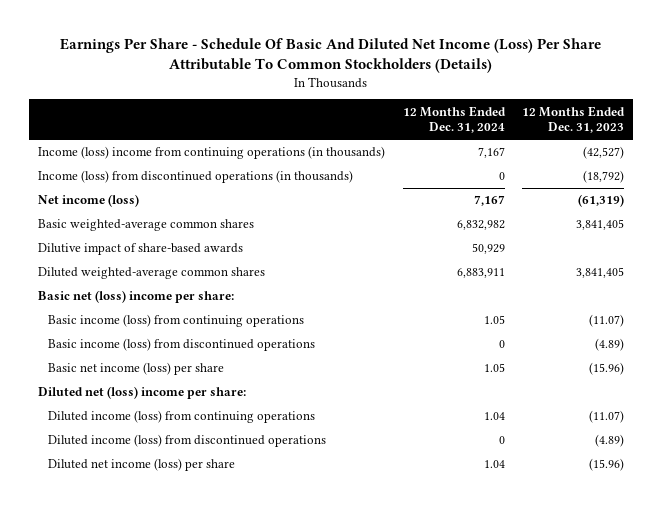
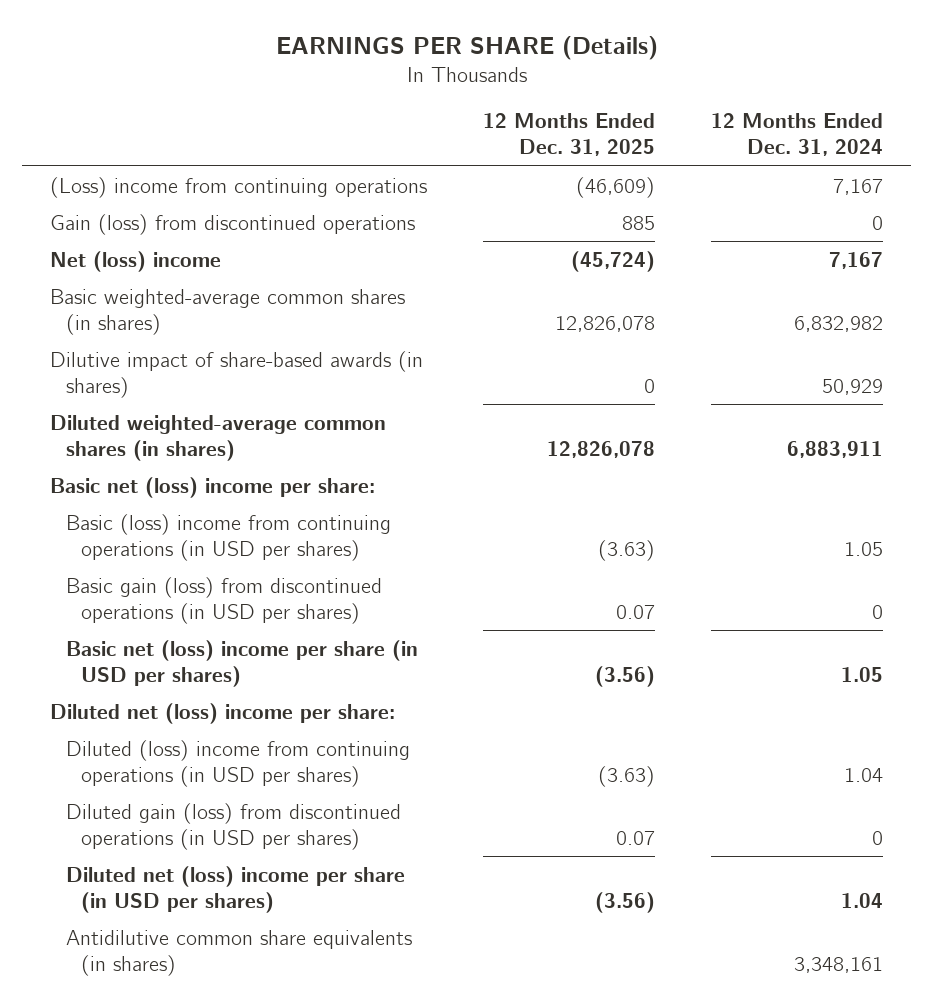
[60,38,602,74] Earnings Per Share - Schedule Of Basic And Diluted Net Income (Loss) Per Share Attributable To Common Stockholders (Details) -> [275,36,658,61] EARNINGS PER SHARE (Details)
[522,105,626,134] 12 Months Ended Dec. 31, 2023 -> none
none -> [483,112,656,157] 12 Months Ended Dec. 31, 2025
[38,146,386,160] Income (loss) income from continuing operations (in thousands) -> [50,176,428,198] (Loss) income from continuing operations
[38,170,354,184] Income (loss) from discontinued operations (in thousands) -> [50,213,416,235] Gain (loss) from discontinued operations
[38,194,140,208] Net income (loss) -> [50,250,222,272] Net (loss) income
[38,219,255,232] Basic weighted-average common shares -> [50,288,406,335] Basic weighted-average common shares (in shares)
[38,243,244,256] Dilutive impact of share-based awards -> [50,350,424,398] Dilutive impact of share-based awards (in shares)
[38,267,266,280] Diluted weighted-average common shares -> [50,414,387,461] Diluted weighted-average common shares (in shares)
[48,314,305,328] Basic income (loss) from continuing operations -> [65,513,391,561] Basic (loss) income from continuing operations (in USD per shares)
[48,338,316,352] Basic income (loss) from discontinued operations -> [65,576,382,624] Basic gain (loss) from discontinued operations (in USD per shares)
[48,362,225,376] Basic net income (loss) per share -> [65,639,418,687] Basic net (loss) income per share (in USD per shares)
[48,410,316,424] Diluted income (loss) from continuing operations -> [65,739,410,787] Diluted (loss) income from continuing operations (in USD per shares)
[48,434,327,448] Diluted income (loss) from discontinued operations -> [65,802,401,850] Diluted gain (loss) from discontinued operations (in USD per shares)
[48,458,236,472] Diluted net income (loss) per share -> [65,865,405,913] Diluted net (loss) income per share (in USD per shares)
none -> [65,929,412,976] Antidilutive common share equivalents (in shares)

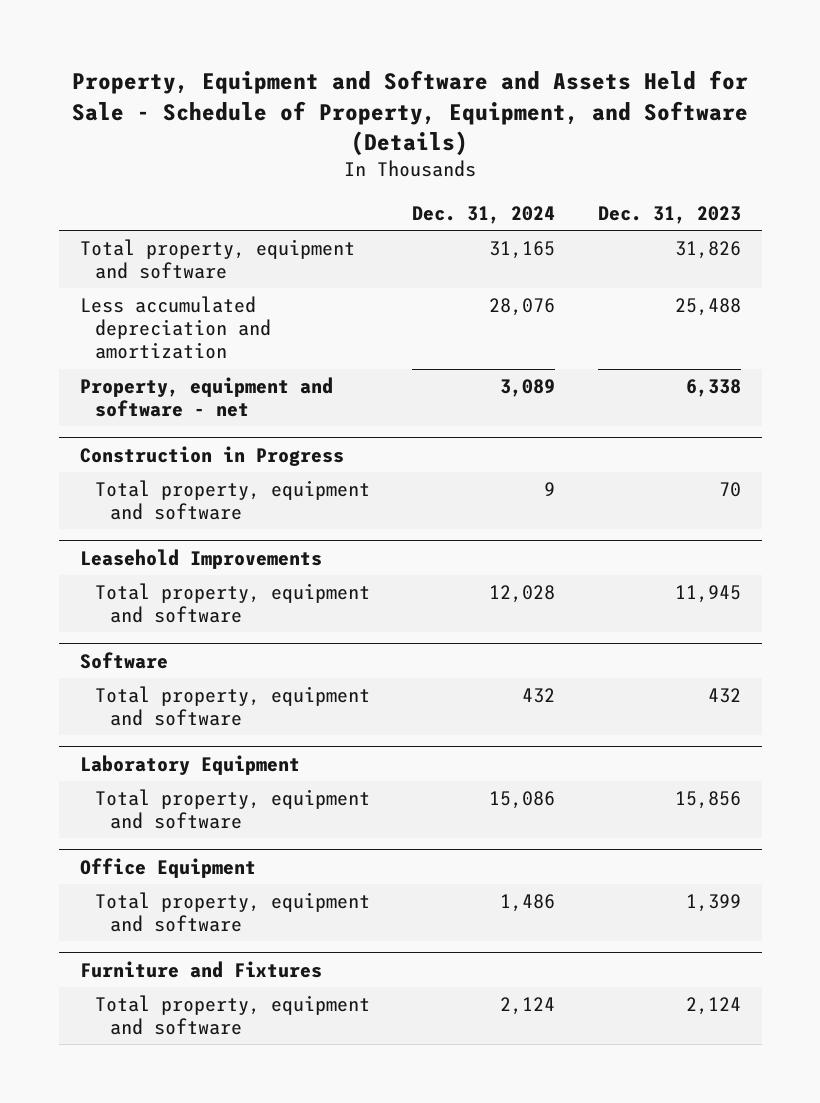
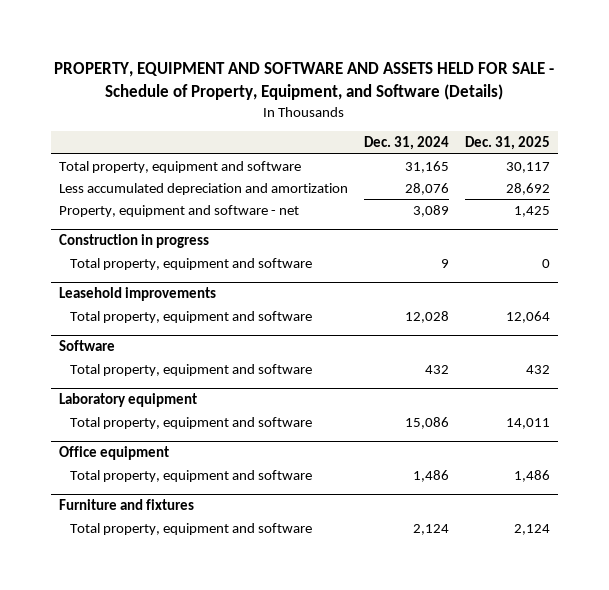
[72,70,749,156] Property, Equipment and Software and Assets Held for Sale - Schedule of Property, Equipment, and Software (Details) -> [54,61,555,100] PROPERTY, EQUIPMENT AND SOFTWARE AND ASSETS HELD FOR SALE - Schedule of Property, Equipment, and Software (Details)
[597,205,741,224] Dec. 31, 2023 -> none
none -> [465,136,551,151] Dec. 31, 2025
[79,445,344,466] Construction in Progress -> [58,234,209,249] Construction in progress
[79,548,322,569] Leasehold Improvements -> [58,287,216,302] Leasehold improvements
[79,754,300,775] Laboratory Equipment -> [58,393,197,408] Laboratory equipment
[79,857,256,878] Office Equipment -> [58,446,169,461] Office equipment
[79,960,322,978] Furniture and Fixtures -> [58,499,194,511] Furniture and fixtures

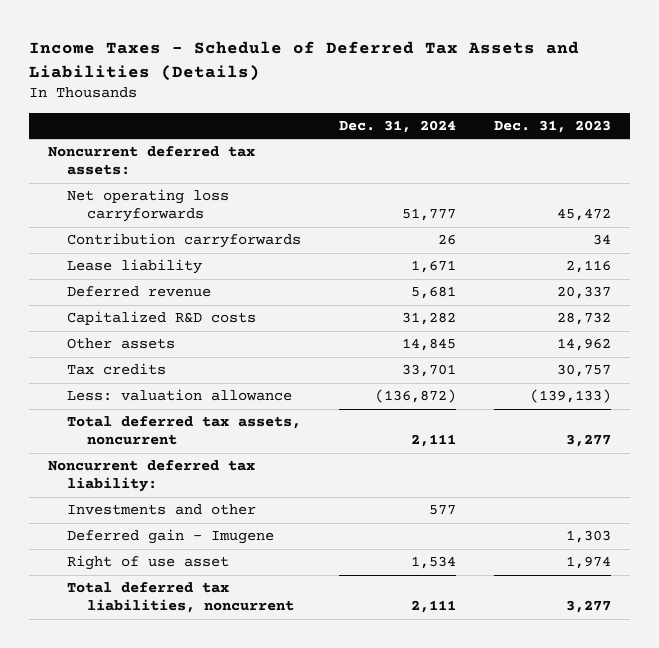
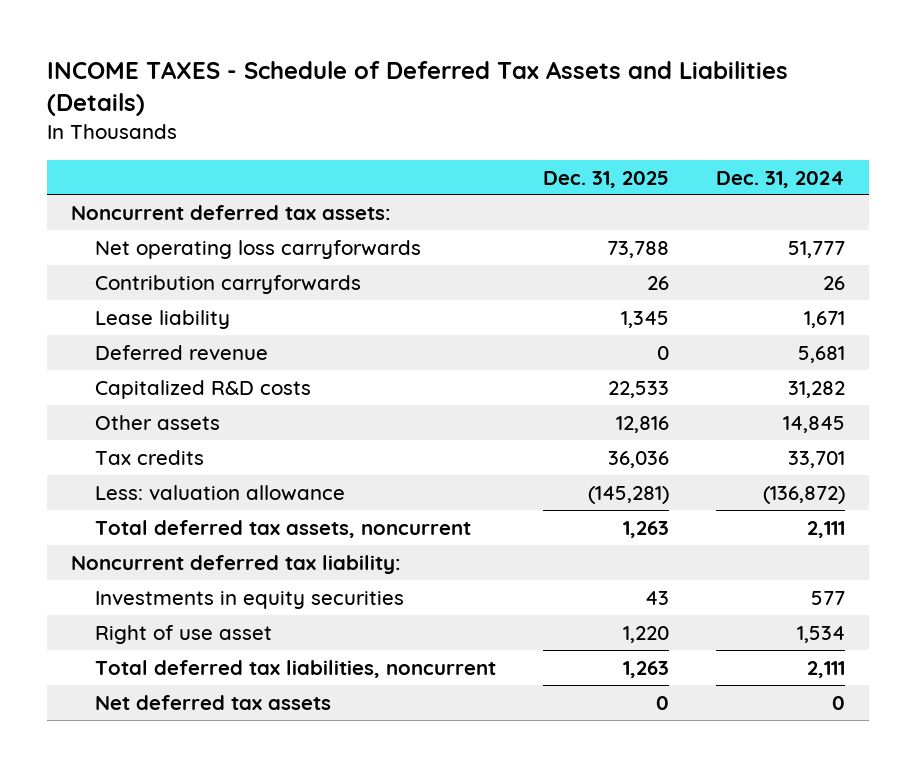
[28,40,579,81] Income Taxes - Schedule of Deferred Tax Assets and Liabilities (Details) -> [47,61,789,117] INCOME TAXES - Schedule of Deferred Tax Assets and Liabilities (Details)
[493,119,611,133] Dec. 31, 2023 -> none
none -> [543,170,670,188] Dec. 31, 2025
[67,529,275,545] Deferred gain - Imugene -> none
[67,504,257,516] Investments and other -> [95,590,405,609] Investments in equity securities
none -> [95,694,332,710] Net deferred tax assets

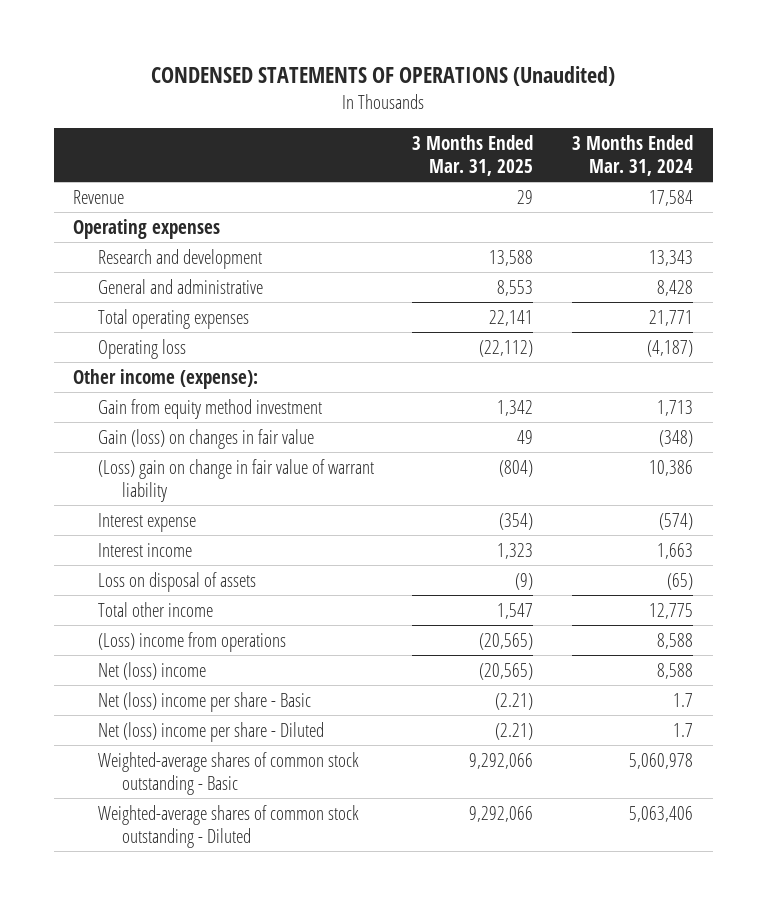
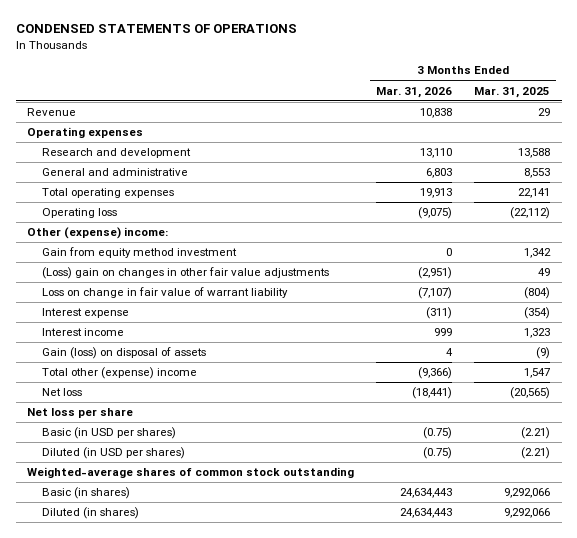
[151,66,616,87] CONDENSED STATEMENTS OF OPERATIONS (Unaudited) -> [15,24,297,34] CONDENSED STATEMENTS OF OPERATIONS
[572,134,694,176] 3 Months Ended Mar. 31, 2024 -> none
none -> [376,86,453,98] Mar. 31, 2026
[72,368,258,389] Other income (expense): -> [26,227,168,240] Other (expense) income:
[97,428,314,449] Gain (loss) on changes in fair value -> [41,267,329,280] (Loss) gain on changes in other fair value adjustments
[97,458,374,502] (Loss) gain on change in fair value of warrant liability -> [41,287,288,299] Loss on change in fair value of warrant liability
[97,631,286,652] (Loss) income from operations -> none
[97,571,256,592] Loss on disposal of assets -> [41,347,206,360] Gain (loss) on disposal of assets
[97,601,213,617] Total other income -> [41,367,197,380] Total other (expense) income
[97,661,206,680] Net (loss) income -> [41,388,82,397] Net loss
none -> [26,408,133,419] Net loss per share
[97,691,311,712] Net (loss) income per share - Basic -> [41,427,176,440] Basic (in USD per shares)
[97,721,324,742] Net (loss) income per share - Diluted -> [41,447,185,460] Diluted (in USD per shares)
none -> [26,467,354,479] Weighted-average shares of common stock outstanding
[97,751,359,795] Weighted-average shares of common stock outstanding - Basic -> [41,487,130,500] Basic (in shares)
[97,804,359,848] Weighted-average shares of common stock outstanding - Diluted -> [41,507,139,520] Diluted (in shares)

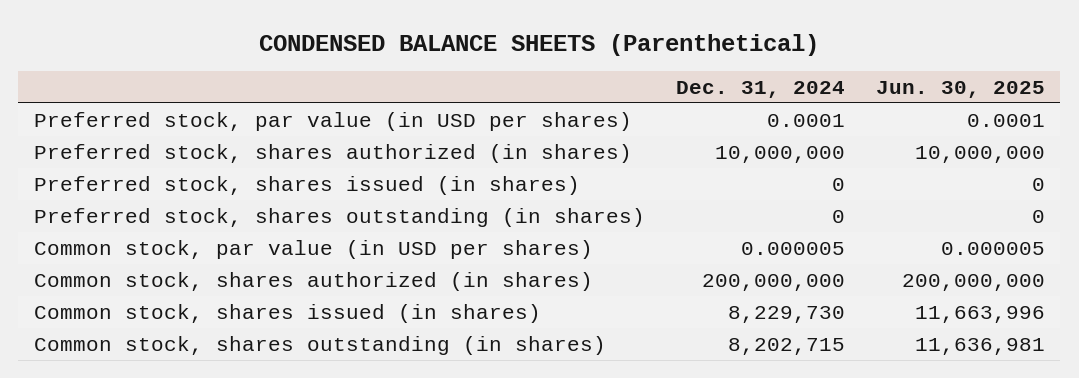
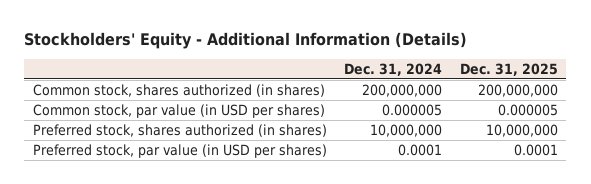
[259,33,820,56] CONDENSED BALANCE SHEETS (Parenthetical) -> [24,32,468,50] Stockholders' Equity - Additional Information (Details)
[875,81,1045,99] Jun. 30, 2025 -> none
none -> [459,62,558,76] Dec. 31, 2025
[33,175,580,195] Preferred stock, shares issued (in shares) -> none
[33,207,645,227] Preferred stock, shares outstanding (in shares) -> none
[33,303,541,323] Common stock, shares issued (in shares) -> none
[33,335,606,355] Common stock, shares outstanding (in shares) -> none
[33,239,593,259] Common stock, par value (in USD per shares) -> [33,103,326,118] Common stock, par value (in USD per shares)
[33,143,632,163] Preferred stock, shares authorized (in shares) -> [33,123,328,137] Preferred stock, shares authorized (in shares)
[33,111,632,131] Preferred stock, par value (in USD per shares) -> [33,143,328,158] Preferred stock, par value (in USD per shares)

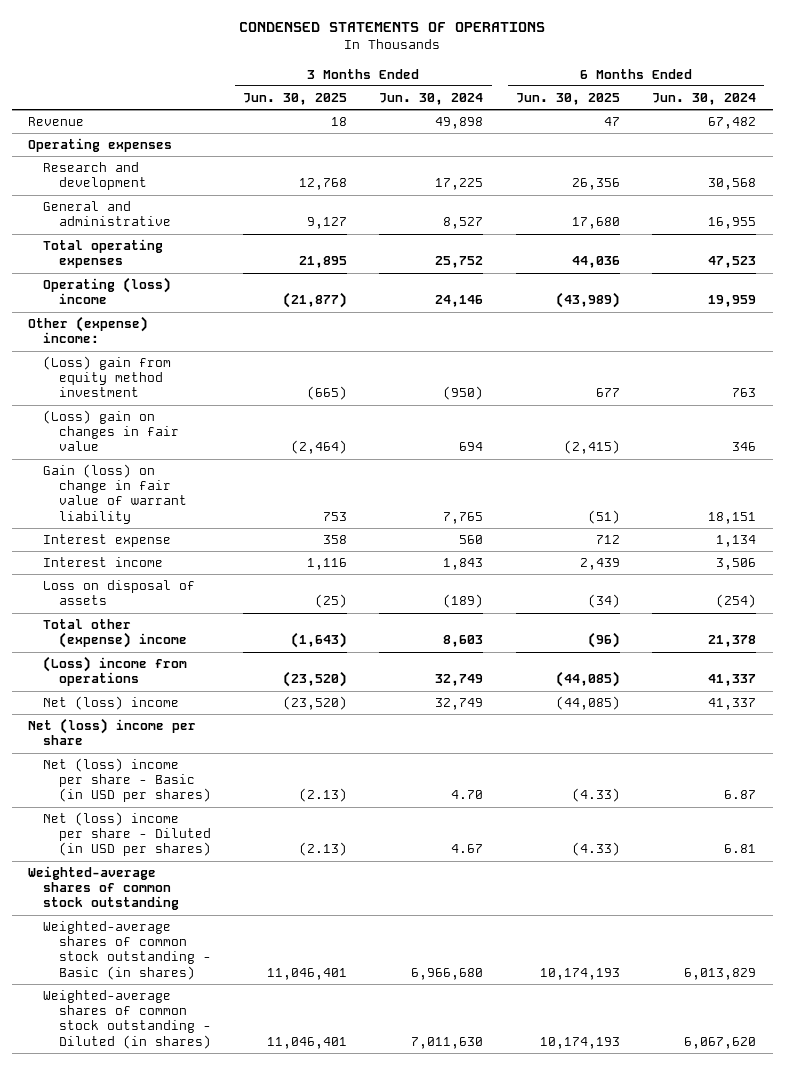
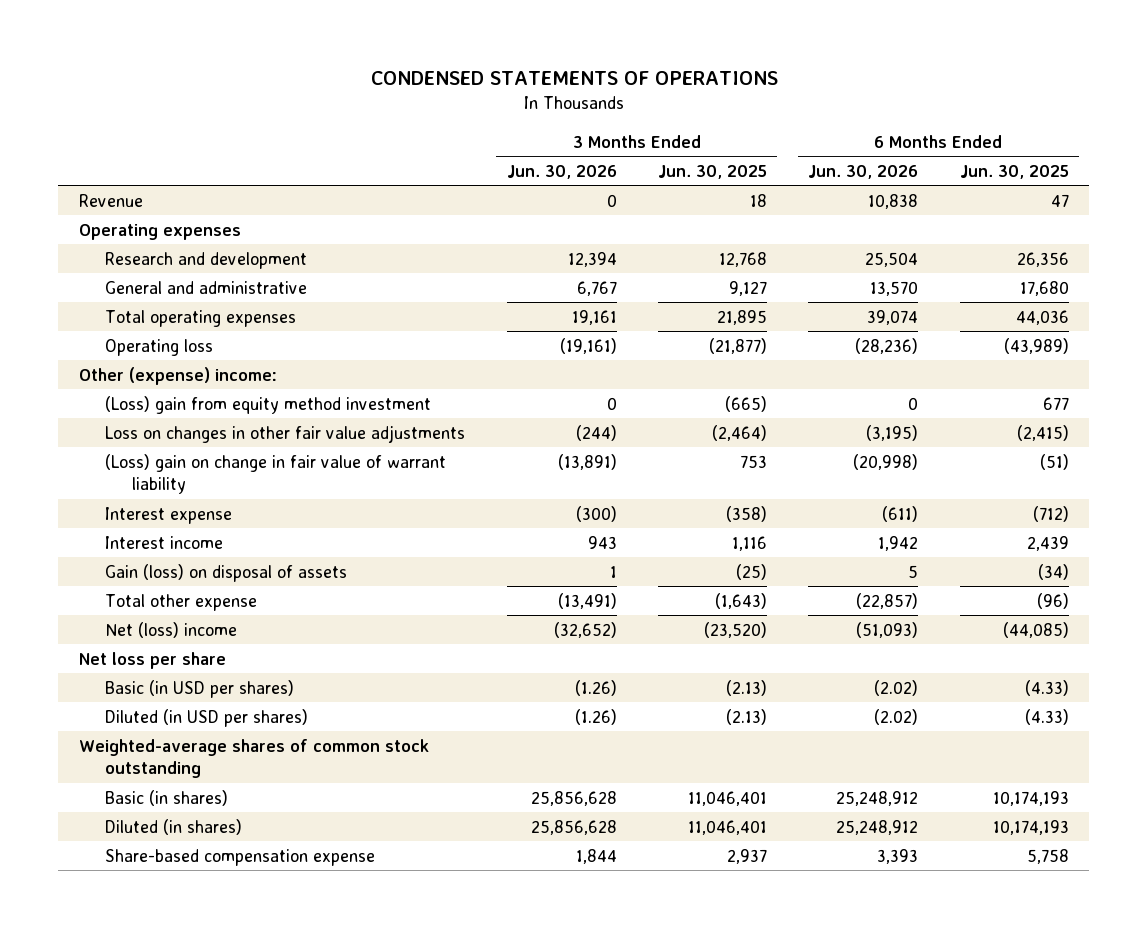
[379,93,484,106] Jun. 30, 2024 -> none
[652,93,757,106] Jun. 30, 2024 -> none
none -> [506,164,617,179] Jun. 30, 2026
none -> [808,164,919,179] Jun. 30, 2026
[43,277,172,305] Operating (loss) income -> [105,338,214,356] Operating loss
[43,410,179,452] (Loss) gain on changes in fair value -> [105,424,466,443] Loss on changes in other fair value adjustments
[43,464,187,524] Gain (loss) on change in fair value of warrant liability -> [105,453,447,495] (Loss) gain on change in fair value of warrant liability
[323,535,348,545] 358 -> [725,505,767,522] (358)
[595,535,620,545] 712 -> [1032,505,1069,522] (712)
[43,656,188,687] (Loss) income from operations -> none
[43,580,196,606] Loss on disposal of assets -> [105,563,348,582] Gain (loss) on disposal of assets
[43,619,187,649] Total other (expense) income -> [105,593,258,611] Total other expense
[28,718,197,746] Net (loss) income per share -> [78,651,226,669] Net loss per share
[43,758,211,803] Net (loss) income per share - Basic (in USD per shares) -> [105,679,295,698] Basic (in USD per shares)
[43,812,211,857] Net (loss) income per share - Diluted (in USD per shares) -> [105,708,309,727] Diluted (in USD per shares)
[43,921,211,980] Weighted-average shares of common stock outstanding - Basic (in shares) -> [105,789,229,806] Basic (in shares)
[43,990,211,1049] Weighted-average shares of common stock outstanding - Diluted (in shares) -> [105,818,243,835] Diluted (in shares)
none -> [105,848,376,866] Share-based compensation expense

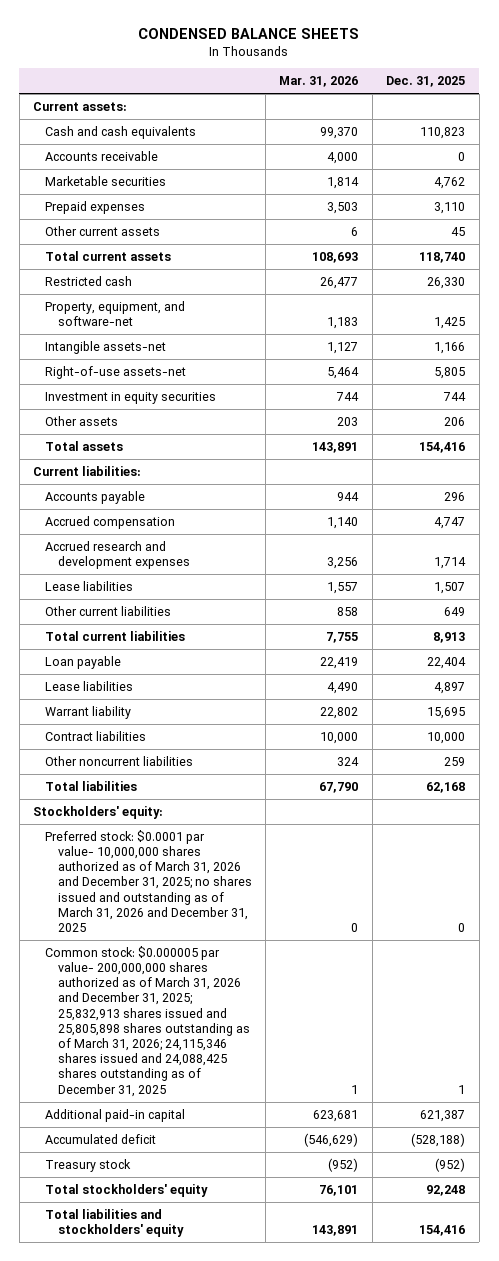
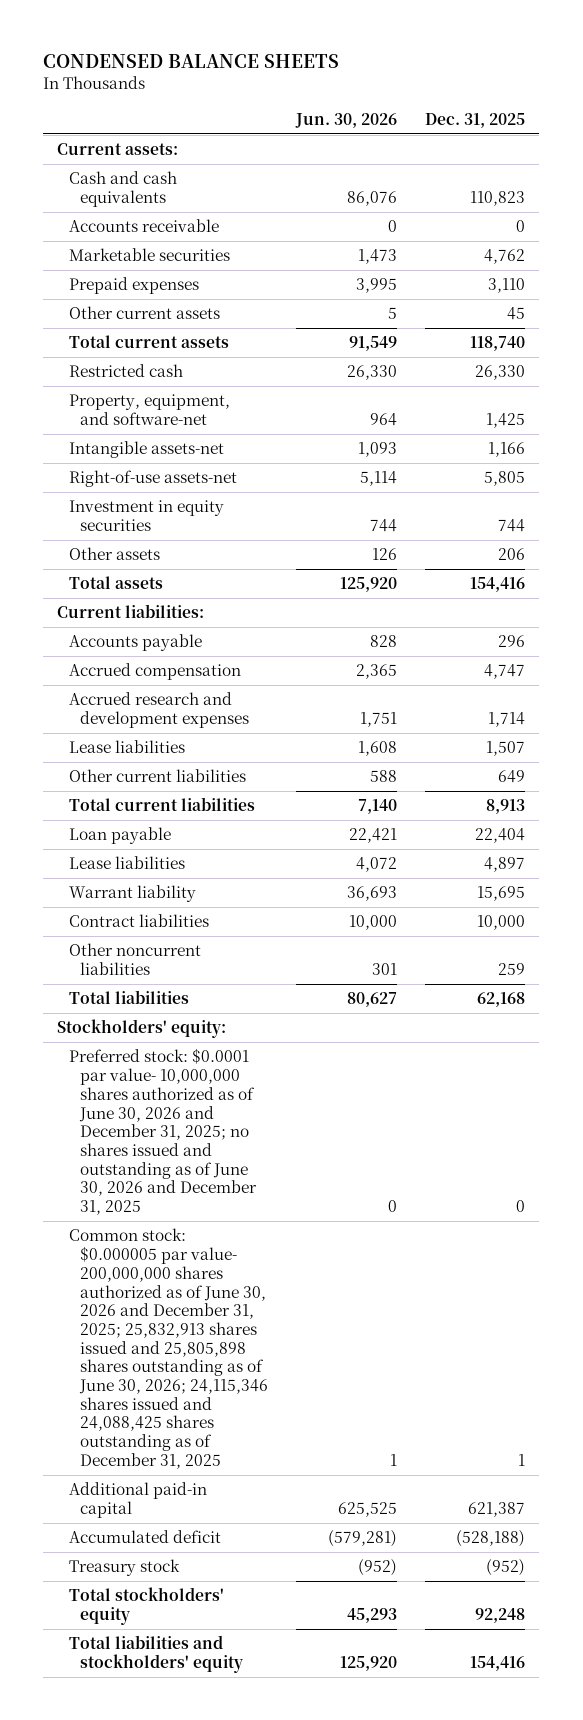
[279,76,359,88] Mar. 31, 2026 -> none
none -> [295,112,398,128] Jun. 30, 2026
[45,829,252,933] Preferred stock: $0.0001 par value- 10,000,000 shares authorized as of March 31, 2026 and December 31, 2025; no shares issued and outstanding as of March 31, 2026 and December 31, 2025 -> [68,1048,257,1216] Preferred stock: $0.0001 par value- 10,000,000 shares authorized as of June 30, 2026 and December 31, 2025; no shares issued and outstanding as of June 30, 2026 and December 31, 2025
[45,945,250,1097] Common stock: $0.000005 par value- 200,000,000 shares authorized as of March 31, 2026 and December 31, 2025; 25,832,913 shares issued and 25,805,898 shares outstanding as of March 31, 2026; 24,115,346 shares issued and 24,088,425 shares outstanding as of December 31, 2025 -> [68,1228,268,1469] Common stock: $0.000005 par value- 200,000,000 shares authorized as of June 30, 2026 and December 31, 2025; 25,832,913 shares issued and 25,805,898 shares outstanding as of June 30, 2026; 24,115,346 shares issued and 24,088,425 shares outstanding as of December 31, 2025

